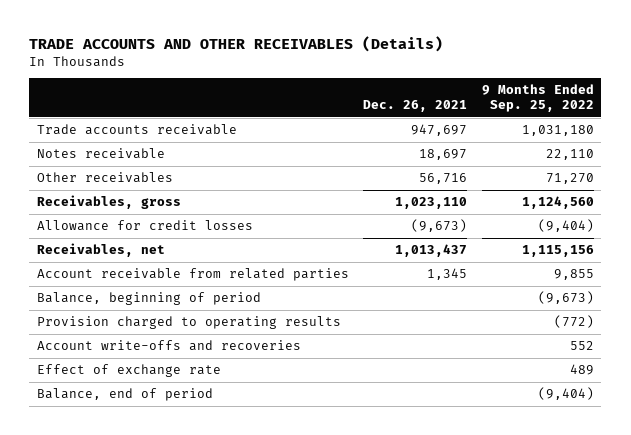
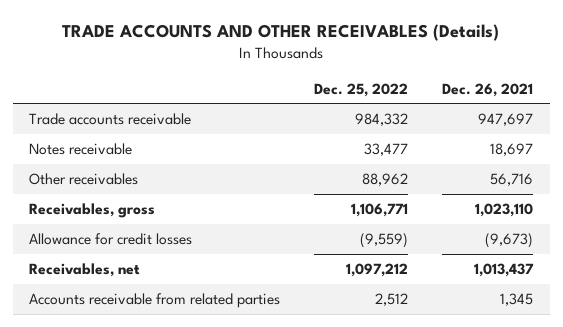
[481,84,594,113] 9 Months Ended Sep. 25, 2022 -> none
none -> [314,82,409,97] Dec. 25, 2022
[36,292,261,306] Balance, beginning of period -> none
[36,316,341,330] Provision charged to operating results -> none
[36,340,301,352] Account write-offs and recoveries -> none
[36,364,221,378] Effect of exchange rate -> none
[36,388,213,402] Balance, end of period -> none
[36,268,349,282] Account receivable from related parties -> [29,293,281,309] Accounts receivable from related parties

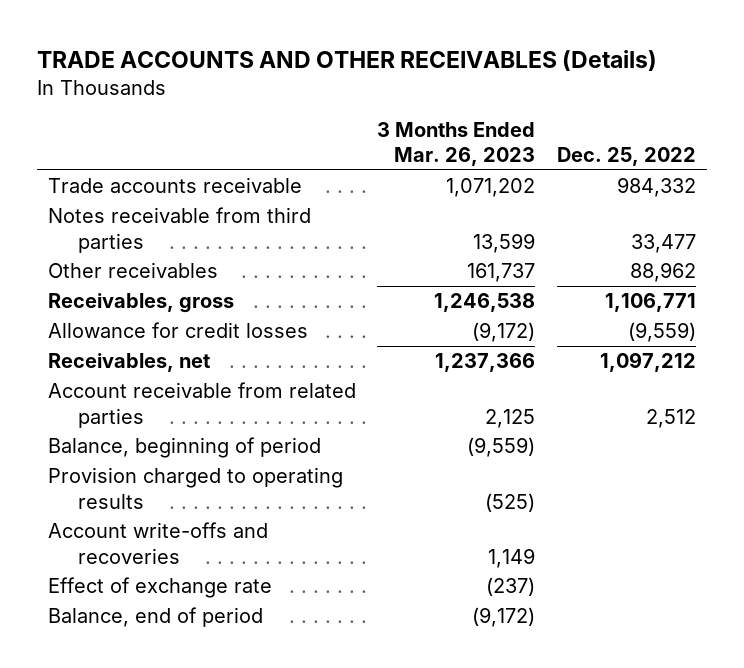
[442,82,534,97] Dec. 26, 2021 -> none
none -> [377,121,536,166] 3 Months Ended Mar. 26, 2023
[29,143,133,156] Notes receivable -> [47,207,311,253] Notes receivable from third parties
[29,293,281,309] Accounts receivable from related parties -> [47,382,356,428] Account receivable from related parties
none -> [47,437,321,459] Balance, beginning of period
none -> [47,467,343,509] Provision charged to operating results
none -> [47,522,268,564] Account write-offs and recoveries
none -> [47,577,272,599] Effect of exchange rate
none -> [47,607,263,628] Balance, end of period

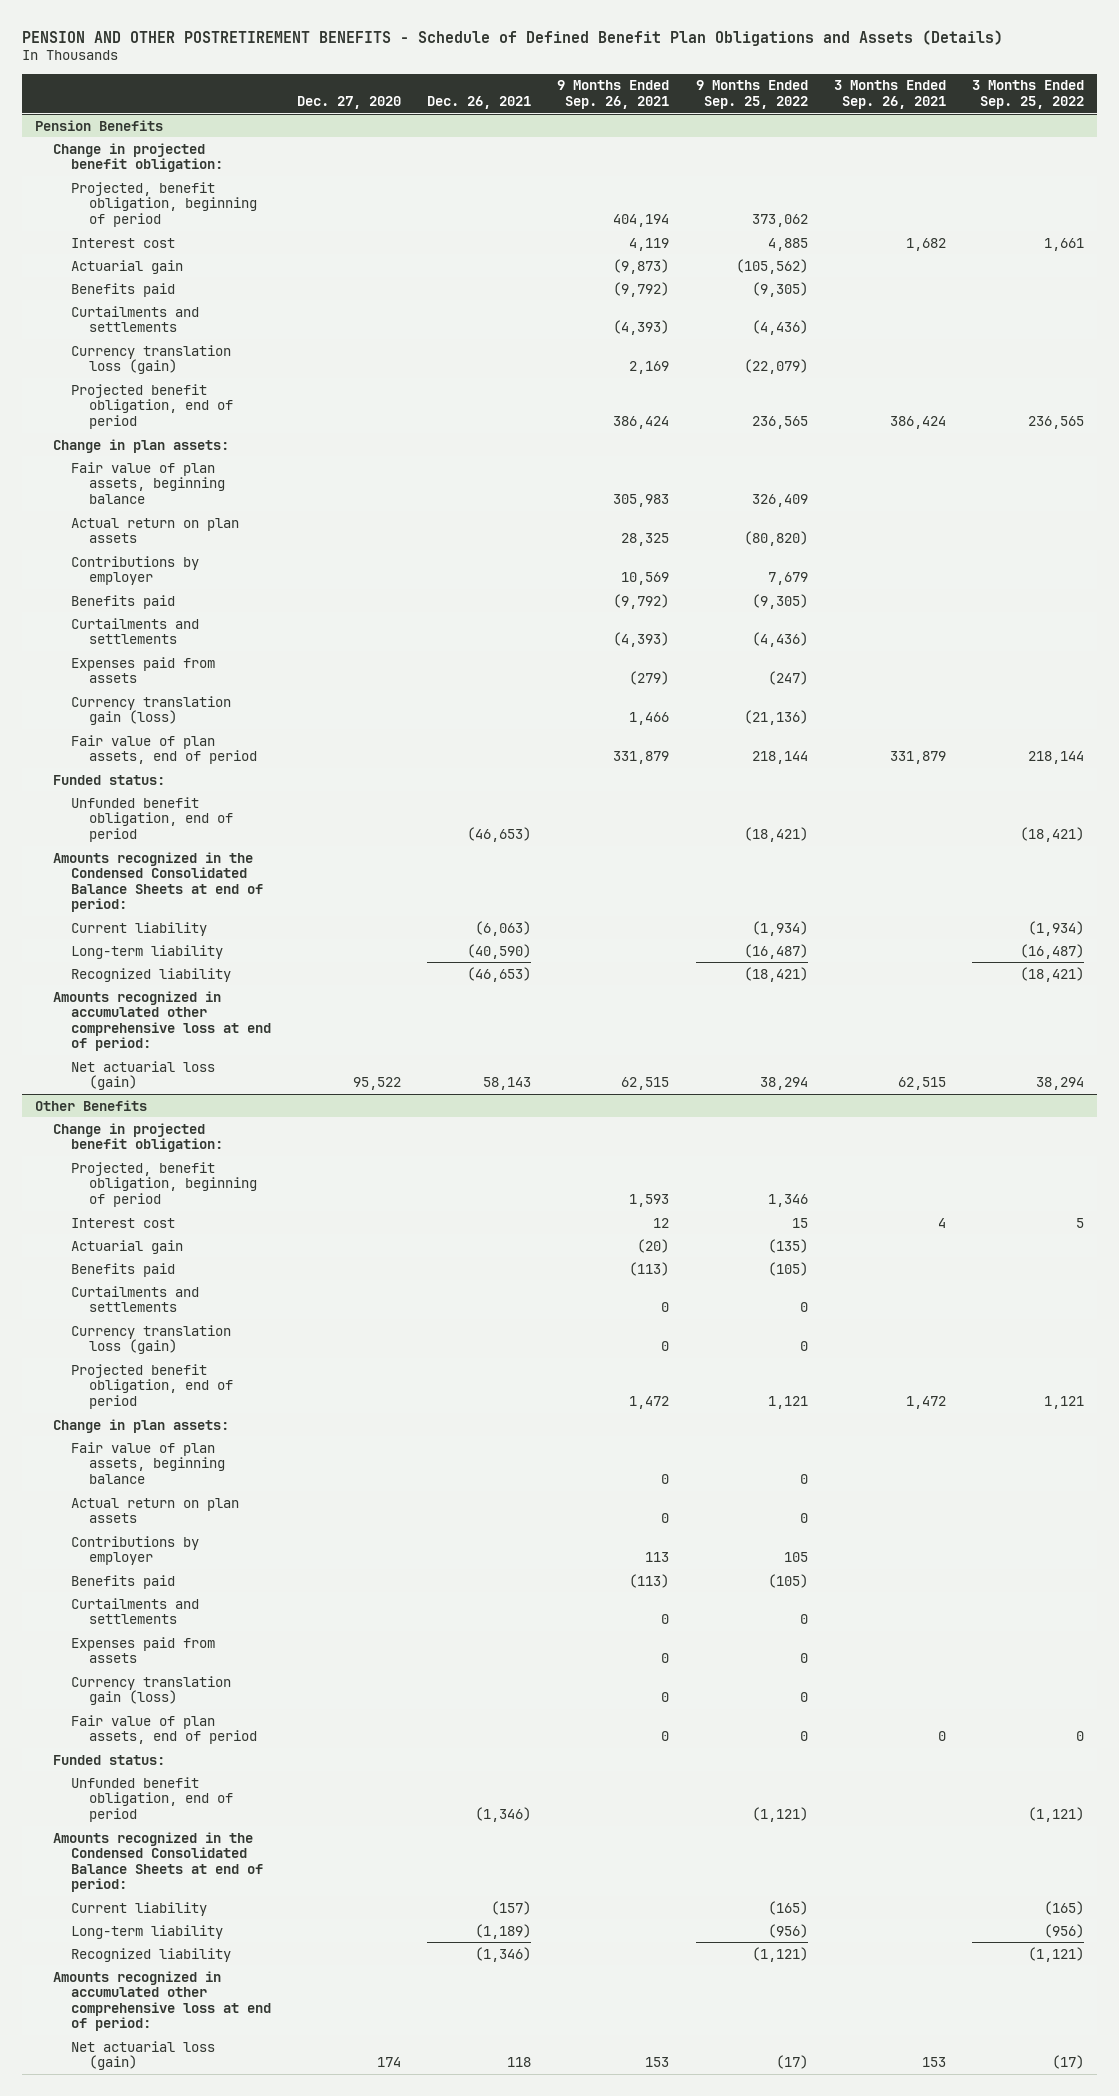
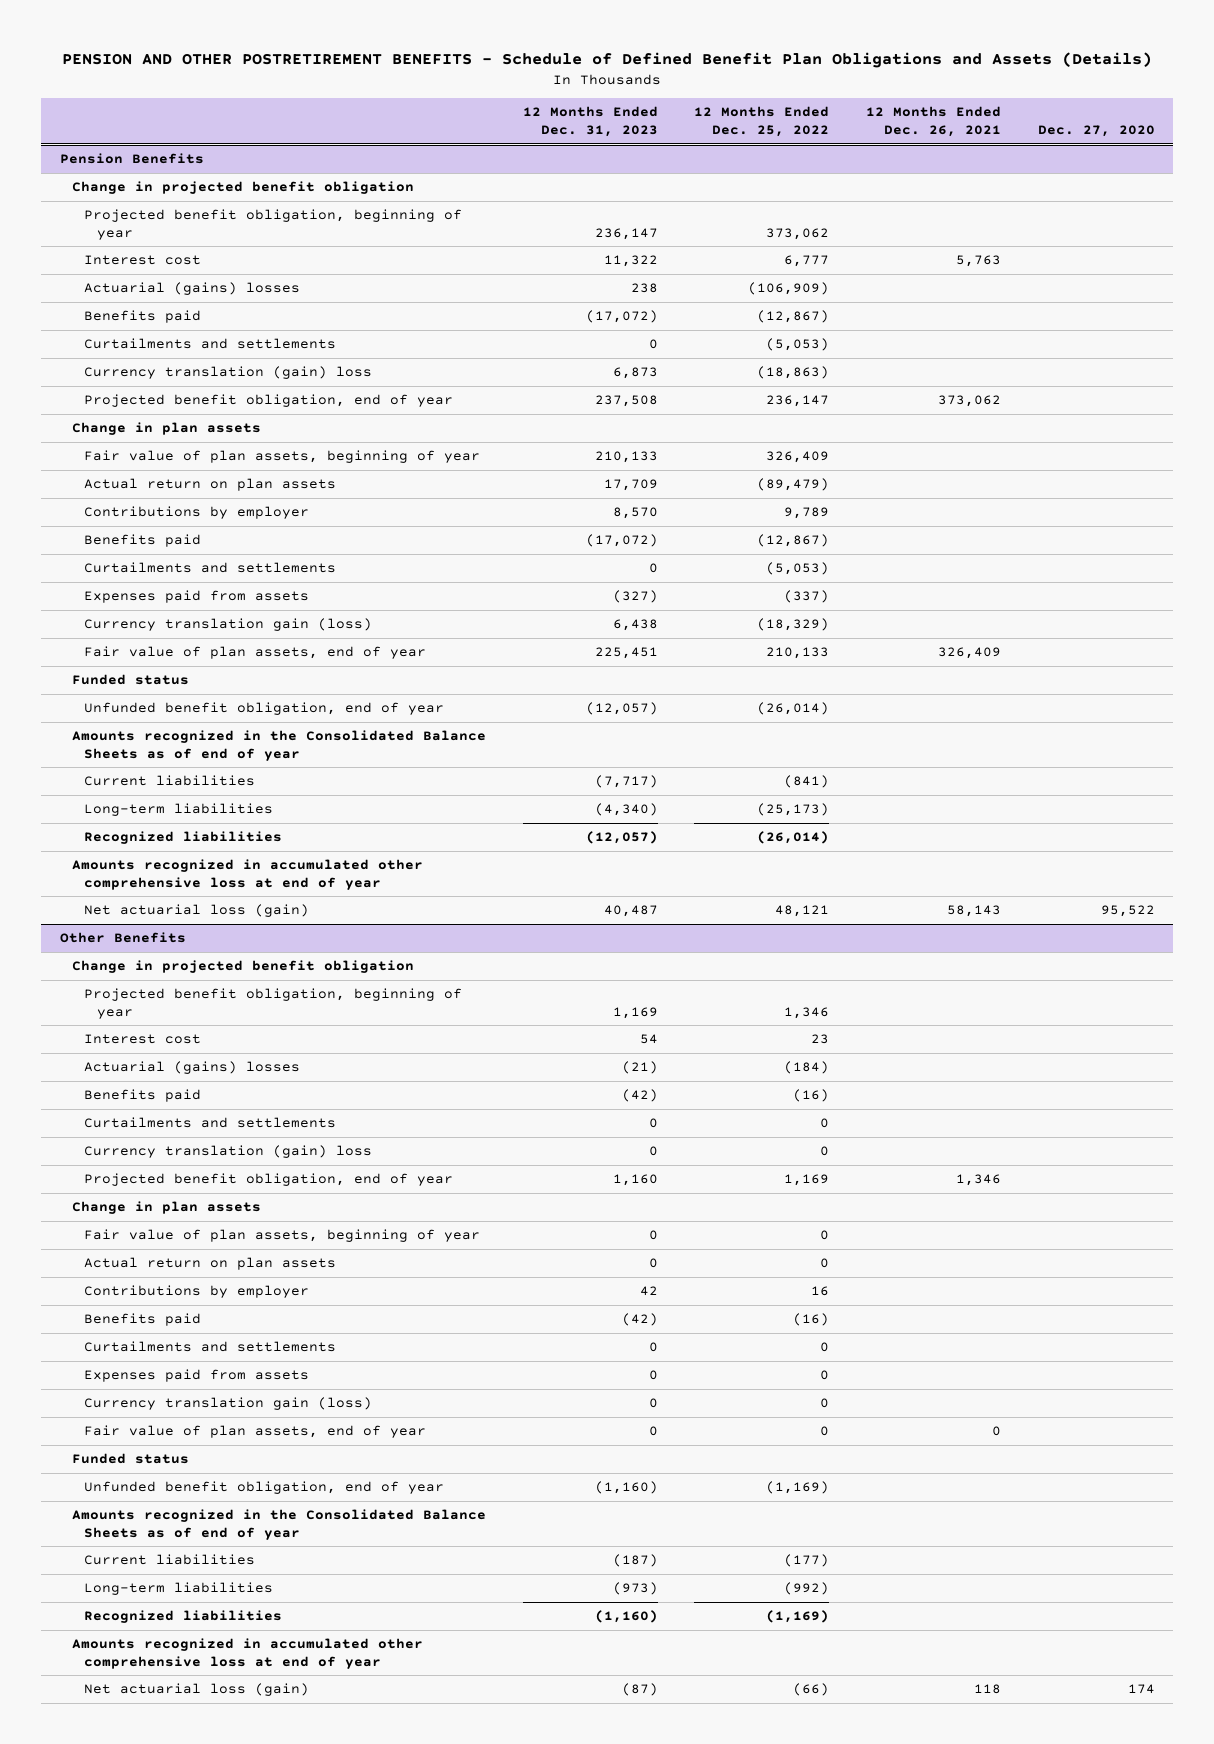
[427,95,532,109] Dec. 26, 2021 -> none
[557,80,670,109] 9 Months Ended Sep. 26, 2021 -> none
[695,80,808,109] 9 Months Ended Sep. 25, 2022 -> none
[833,80,946,109] 3 Months Ended Sep. 26, 2021 -> none
[972,80,1085,109] 3 Months Ended Sep. 25, 2022 -> none
none -> [522,106,658,137] 12 Months Ended Dec. 31, 2023
none -> [694,106,830,137] 12 Months Ended Dec. 25, 2022
none -> [866,106,1002,137] 12 Months Ended Dec. 26, 2021
[52,142,223,173] Change in projected benefit obligation: -> [72,181,415,195] Change in projected benefit obligation
[70,181,257,227] Projected, benefit obligation, beginning of period -> [84,209,463,240] Projected benefit obligation, beginning of year
[70,259,183,274] Actuarial gain -> [84,282,301,296] Actuarial (gains) losses
[70,344,231,375] Currency translation loss (gain) -> [84,366,373,380] Currency translation (gain) loss
[70,383,233,429] Projected benefit obligation, end of period -> [84,394,454,408] Projected benefit obligation, end of year
[52,438,229,453] Change in plan assets: -> [72,422,262,436] Change in plan assets
[70,461,225,504] Fair value of plan assets, beginning balance -> [84,450,481,464] Fair value of plan assets, beginning of year
[70,734,257,765] Fair value of plan assets, end of period -> [84,646,427,660] Fair value of plan assets, end of year
[52,774,165,785] Funded status: -> [72,674,190,686] Funded status
[70,796,233,842] Unfunded benefit obligation, end of period -> [84,702,445,716] Unfunded benefit obligation, end of year
[52,851,263,913] Amounts recognized in the Condensed Consolidated Balance Sheets at end of period: -> [72,730,487,761] Amounts recognized in the Consolidated Balance Sheets as of end of year
[70,921,207,936] Current liability -> [84,775,256,787] Current liabilities
[70,944,223,959] Long-term liability -> [84,803,274,817] Long-term liabilities
[70,967,231,982] Recognized liability -> [84,831,283,845] Recognized liabilities
[52,990,271,1052] Amounts recognized in accumulated other comprehensive loss at end of period: -> [72,859,424,890] Amounts recognized in accumulated other comprehensive loss at end of year
[52,1122,223,1153] Change in projected benefit obligation: -> [72,960,415,974] Change in projected benefit obligation
[70,1161,257,1207] Projected, benefit obligation, beginning of period -> [84,988,463,1019] Projected benefit obligation, beginning of year
[70,1239,183,1254] Actuarial gain -> [84,1061,301,1075] Actuarial (gains) losses
[70,1324,231,1355] Currency translation loss (gain) -> [84,1145,373,1159] Currency translation (gain) loss
[70,1363,233,1409] Projected benefit obligation, end of period -> [84,1173,454,1187] Projected benefit obligation, end of year
[52,1418,229,1433] Change in plan assets: -> [72,1201,262,1215] Change in plan assets
[70,1441,225,1484] Fair value of plan assets, beginning balance -> [84,1229,481,1243] Fair value of plan assets, beginning of year
[70,1714,257,1745] Fair value of plan assets, end of period -> [84,1425,427,1439] Fair value of plan assets, end of year
[52,1754,165,1765] Funded status: -> [72,1453,190,1465] Funded status
[70,1776,233,1822] Unfunded benefit obligation, end of period -> [84,1481,445,1495] Unfunded benefit obligation, end of year
[52,1831,263,1893] Amounts recognized in the Condensed Consolidated Balance Sheets at end of period: -> [72,1509,487,1540] Amounts recognized in the Consolidated Balance Sheets as of end of year
[70,1901,207,1916] Current liability -> [84,1554,256,1566] Current liabilities
[70,1924,223,1939] Long-term liability -> [84,1582,274,1596] Long-term liabilities
[70,1947,231,1962] Recognized liability -> [84,1610,283,1624] Recognized liabilities
[52,1970,271,2032] Amounts recognized in accumulated other comprehensive loss at end of period: -> [72,1638,424,1669] Amounts recognized in accumulated other comprehensive loss at end of year

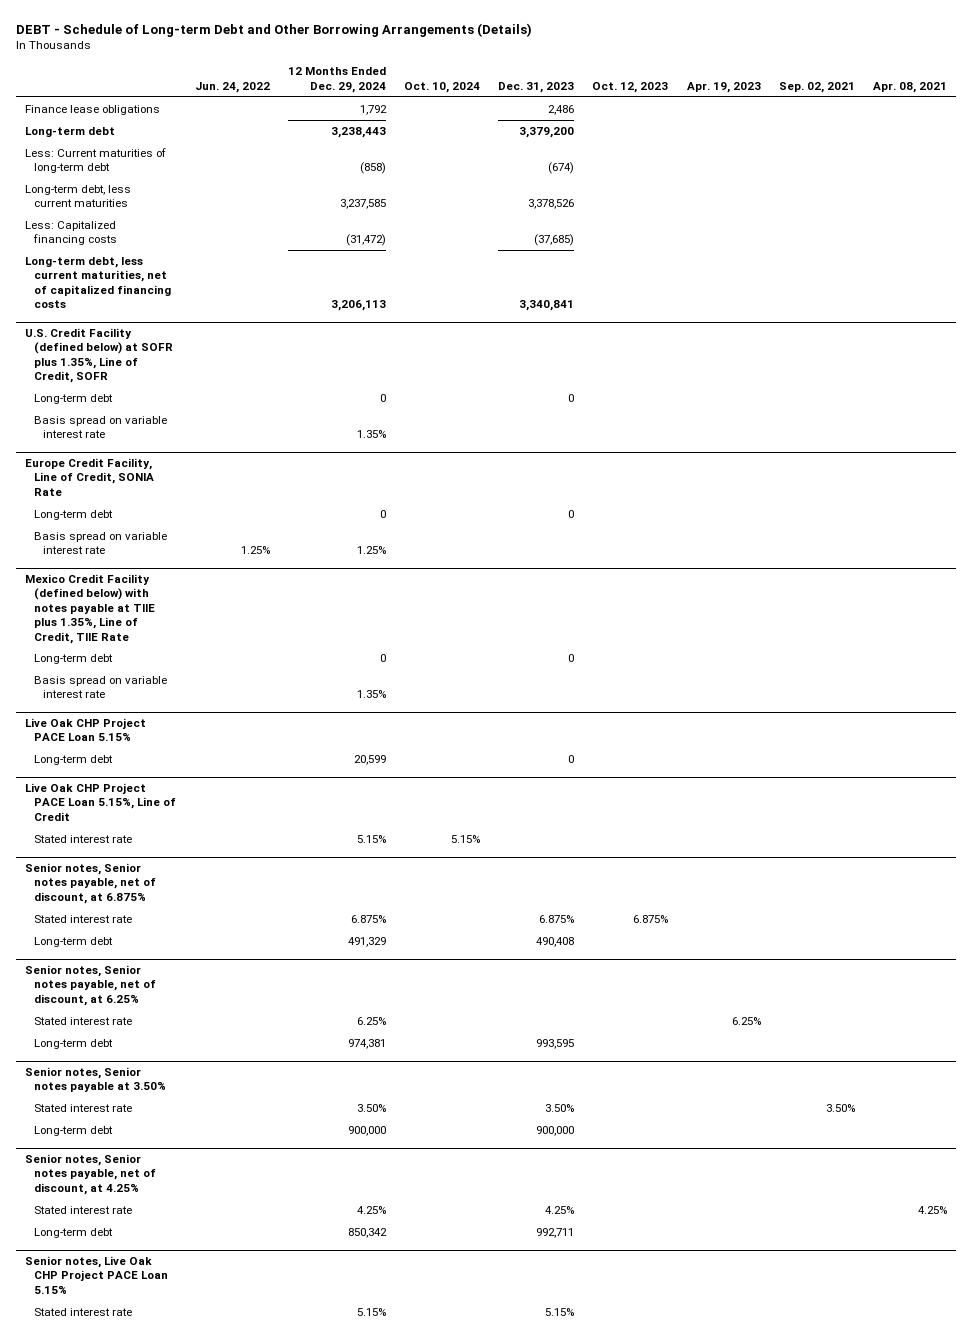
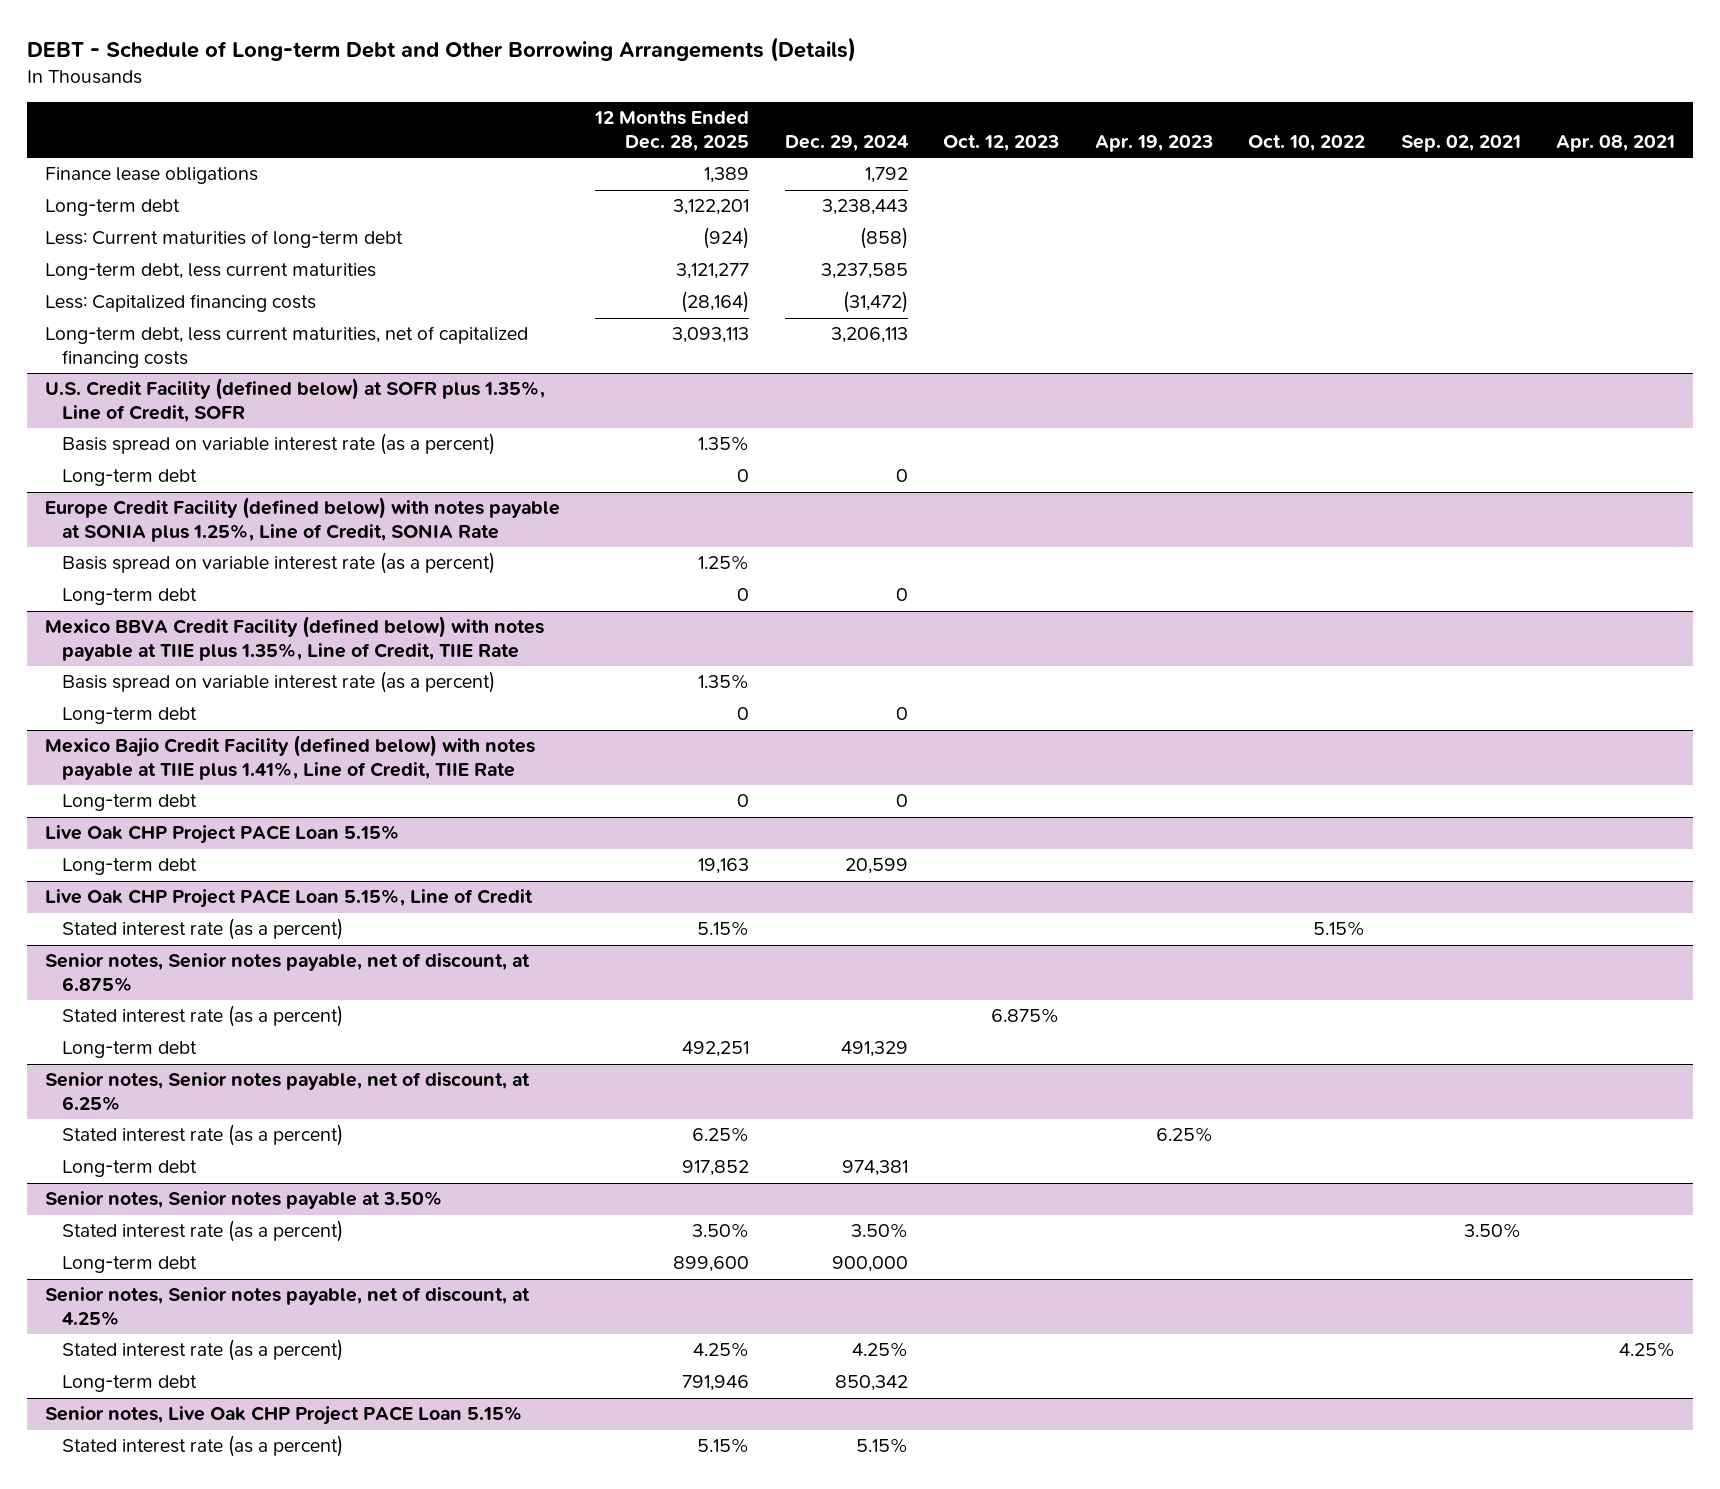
[194,81,270,93] Jun. 24, 2022 -> none
[287,67,386,93] 12 Months Ended Dec. 29, 2024 -> none
[403,81,480,93] Oct. 10, 2024 -> none
[498,81,575,93] Dec. 31, 2023 -> none
none -> [594,111,750,152] 12 Months Ended Dec. 28, 2025
none -> [784,135,909,152] Dec. 29, 2024
none -> [1248,135,1366,152] Oct. 10, 2022
none -> [61,433,495,456] Basis spread on variable interest rate (as a percent)
[34,415,168,439] Basis spread on variable interest rate -> none
[25,458,155,496] Europe Credit Facility, Line of Credit, SONIA Rate -> [44,497,560,543] Europe Credit Facility (defined below) with notes payable at SONIA plus 1.25%, Line of Credit, SONIA Rate
none -> [61,552,495,575] Basis spread on variable interest rate (as a percent)
[34,531,168,555] Basis spread on variable interest rate -> none
[25,574,156,644] Mexico Credit Facility (defined below) with notes payable at TIIE plus 1.35%, Line of Credit, TIIE Rate -> [44,616,544,662] Mexico BBVA Credit Facility (defined below) with notes payable at TIIE plus 1.35%, Line of Credit, TIIE Rate
none -> [61,671,495,694] Basis spread on variable interest rate (as a percent)
[34,675,168,699] Basis spread on variable interest rate -> none
none -> [44,735,535,781] Mexico Bajio Credit Facility (defined below) with notes payable at TIIE plus 1.41%, Line of Credit, TIIE Rate
none -> [61,794,197,812] Long-term debt
[34,834,133,843] Stated interest rate -> [61,918,343,941] Stated interest rate (as a percent)
[34,914,133,923] Stated interest rate -> [61,1005,343,1028] Stated interest rate (as a percent)
[34,1016,133,1025] Stated interest rate -> [61,1124,343,1147] Stated interest rate (as a percent)
[34,1103,133,1112] Stated interest rate -> [61,1220,343,1243] Stated interest rate (as a percent)
[34,1205,133,1214] Stated interest rate -> [61,1339,343,1362] Stated interest rate (as a percent)
[34,1307,133,1316] Stated interest rate -> [61,1435,343,1458] Stated interest rate (as a percent)

